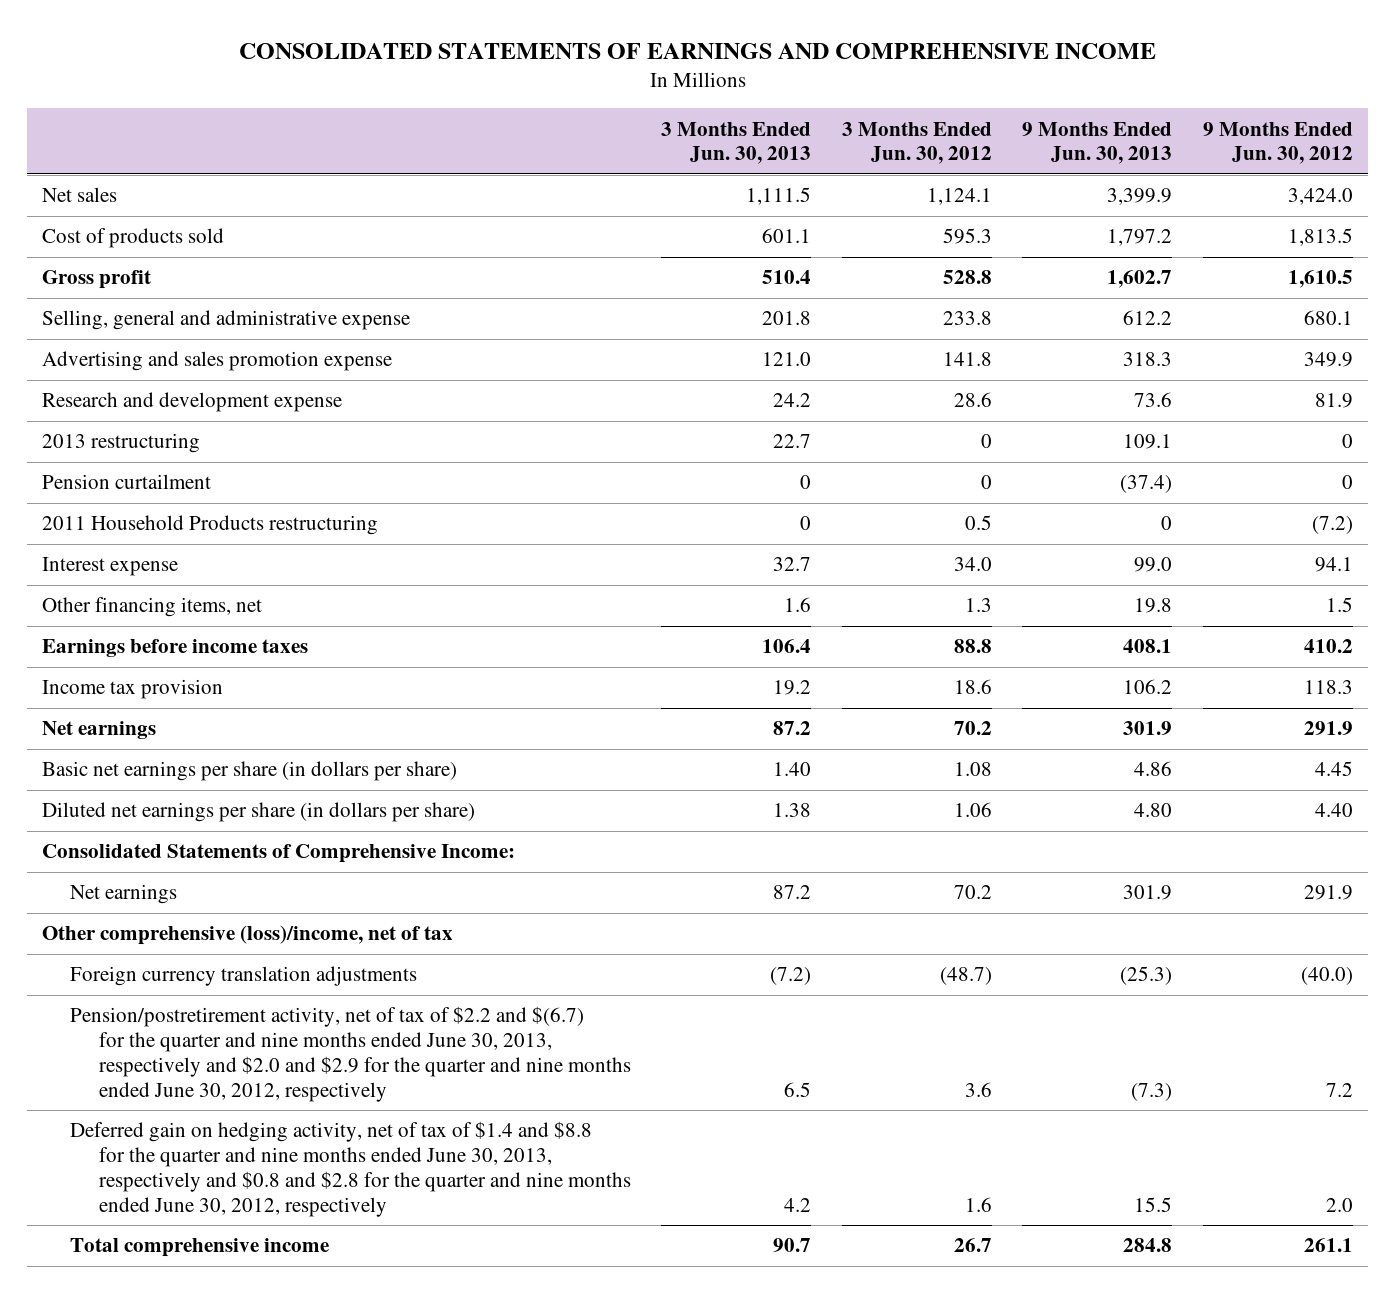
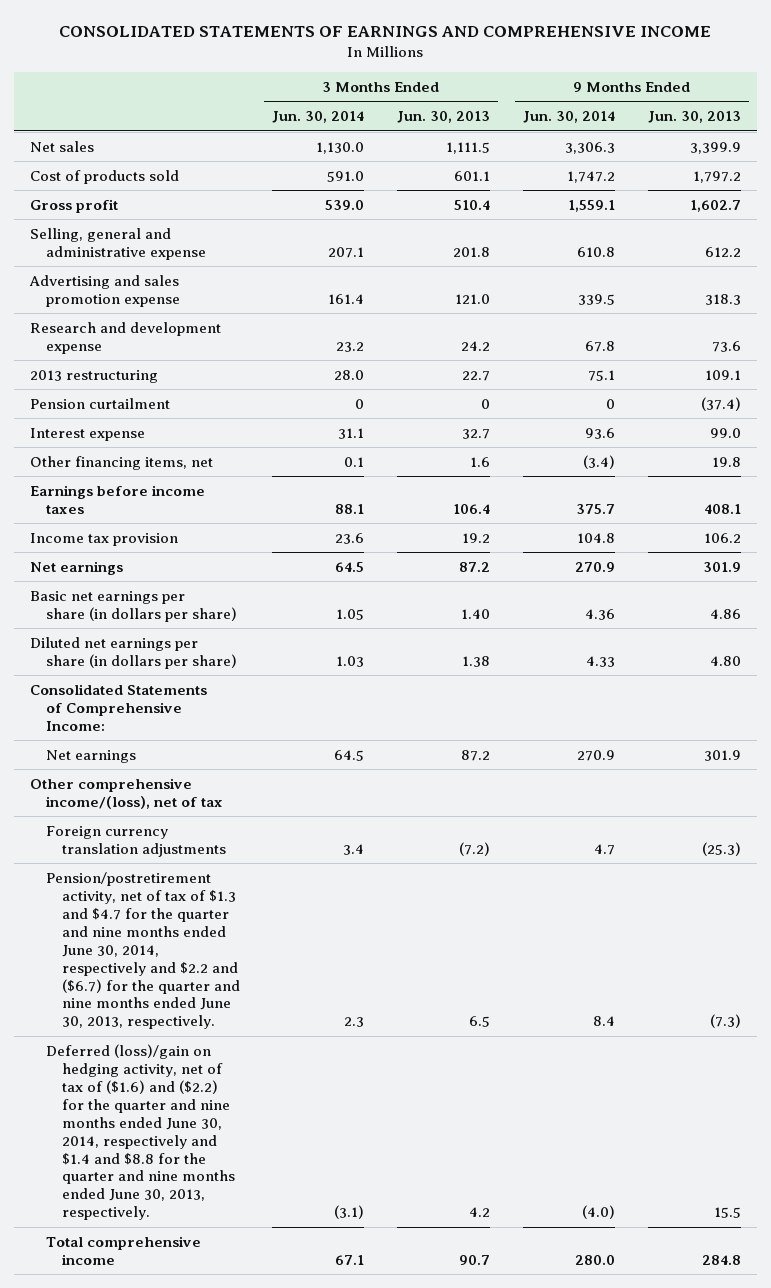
[841,121,992,165] 3 Months Ended Jun. 30, 2012 -> none
[1202,121,1353,165] 9 Months Ended Jun. 30, 2012 -> none
none -> [272,111,365,124] Jun. 30, 2014
none -> [523,111,616,124] Jun. 30, 2014
[42,515,379,536] 2011 Household Products restructuring -> none
[42,925,454,946] Other comprehensive (loss)/income, net of tax -> [29,777,223,809] Other comprehensive income/(loss), net of tax
[70,1006,631,1102] Pension/postretirement activity, net of tax of $2.2 and $(6.7) for the quarter and nine months ended June 30, 2013, respectively and $2.0 and $2.9 for the quarter and nine months ended June 30, 2012, respectively -> [45,871,240,1030] Pension/postretirement activity, net of tax of $1.3 and $4.7 for the quarter and nine months ended June 30, 2014, respectively and $2.2 and ($6.7) for the quarter and nine months ended June 30, 2013, respectively.
[70,1121,631,1217] Deferred gain on hedging activity, net of tax of $1.4 and $8.8 for the quarter and nine months ended June 30, 2013, respectively and $0.8 and $2.8 for the quarter and nine months ended June 30, 2012, respectively -> [45,1043,235,1221] Deferred (loss)/gain on hedging activity, net of tax of ($1.6) and ($2.2) for the quarter and nine months ended June 30, 2014, respectively and $1.4 and $8.8 for the quarter and nine months ended June 30, 2013, respectively.

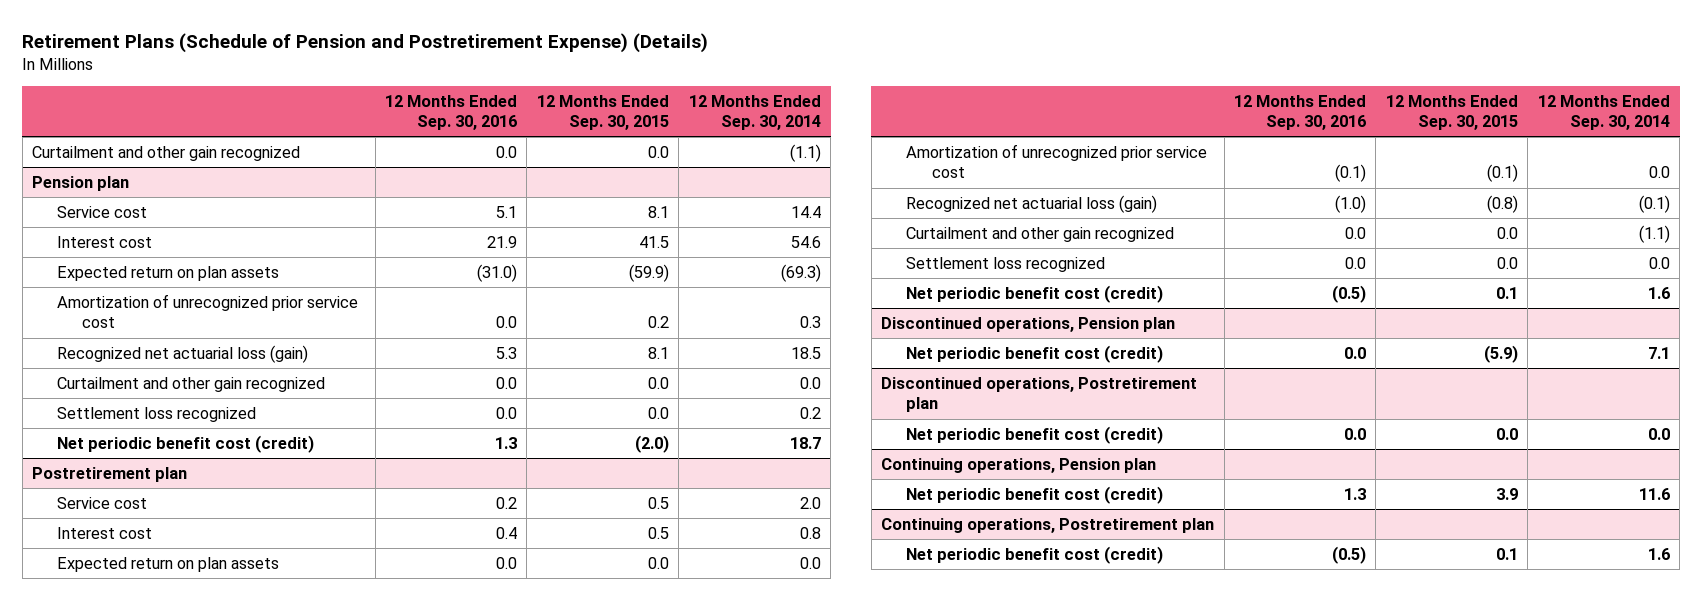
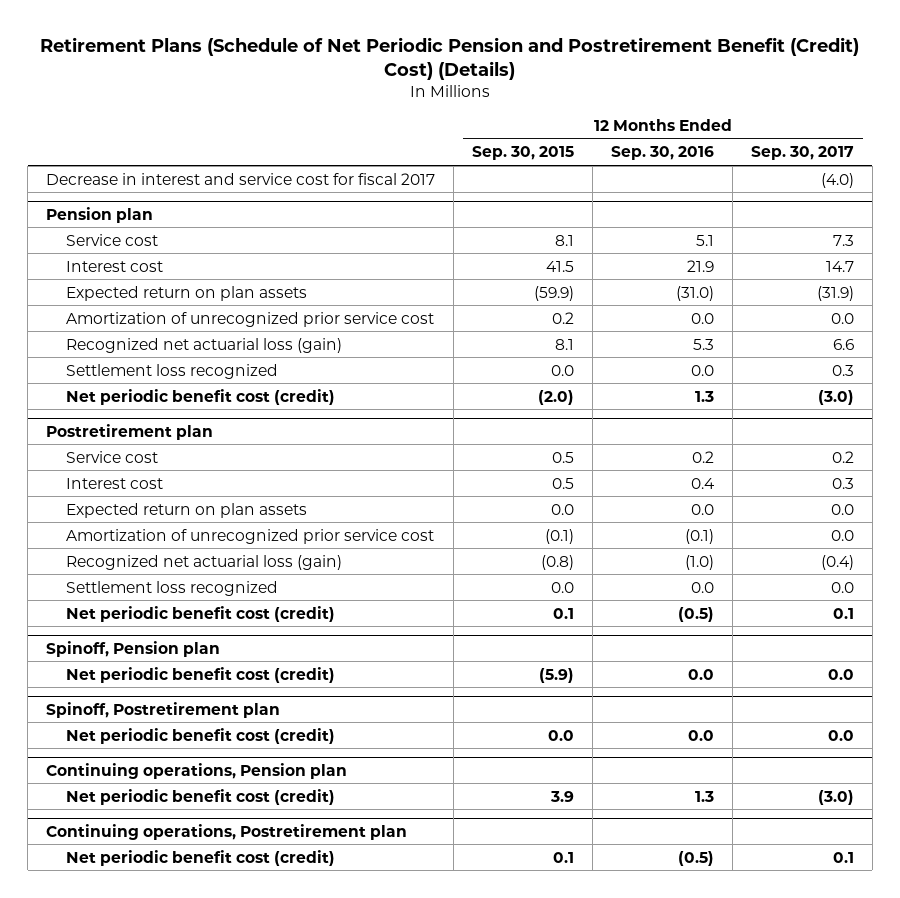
[22,32,709,53] Retirement Plans (Schedule of Pension and Postretirement Expense) (Details) -> [40,36,860,80] Retirement Plans (Schedule of Net Periodic Pension and Postretirement Benefit (Credit) Cost) (Details)
[688,94,821,131] 12 Months Ended Sep. 30, 2014 -> none
none -> [750,146,854,161] Sep. 30, 2017
[32,145,301,161] Curtailment and other gain recognized -> none
none -> [46,172,436,185] Decrease in interest and service cost for fiscal 2017
[57,376,326,392] Curtailment and other gain recognized -> none
[906,226,1175,242] Curtailment and other gain recognized -> none
[881,316,1176,332] Discontinued operations, Pension plan -> none
none -> [46,640,221,657] Spinoff, Pension plan
[881,376,1198,413] Discontinued operations, Postretirement plan -> none
none -> [46,701,281,718] Spinoff, Postretirement plan

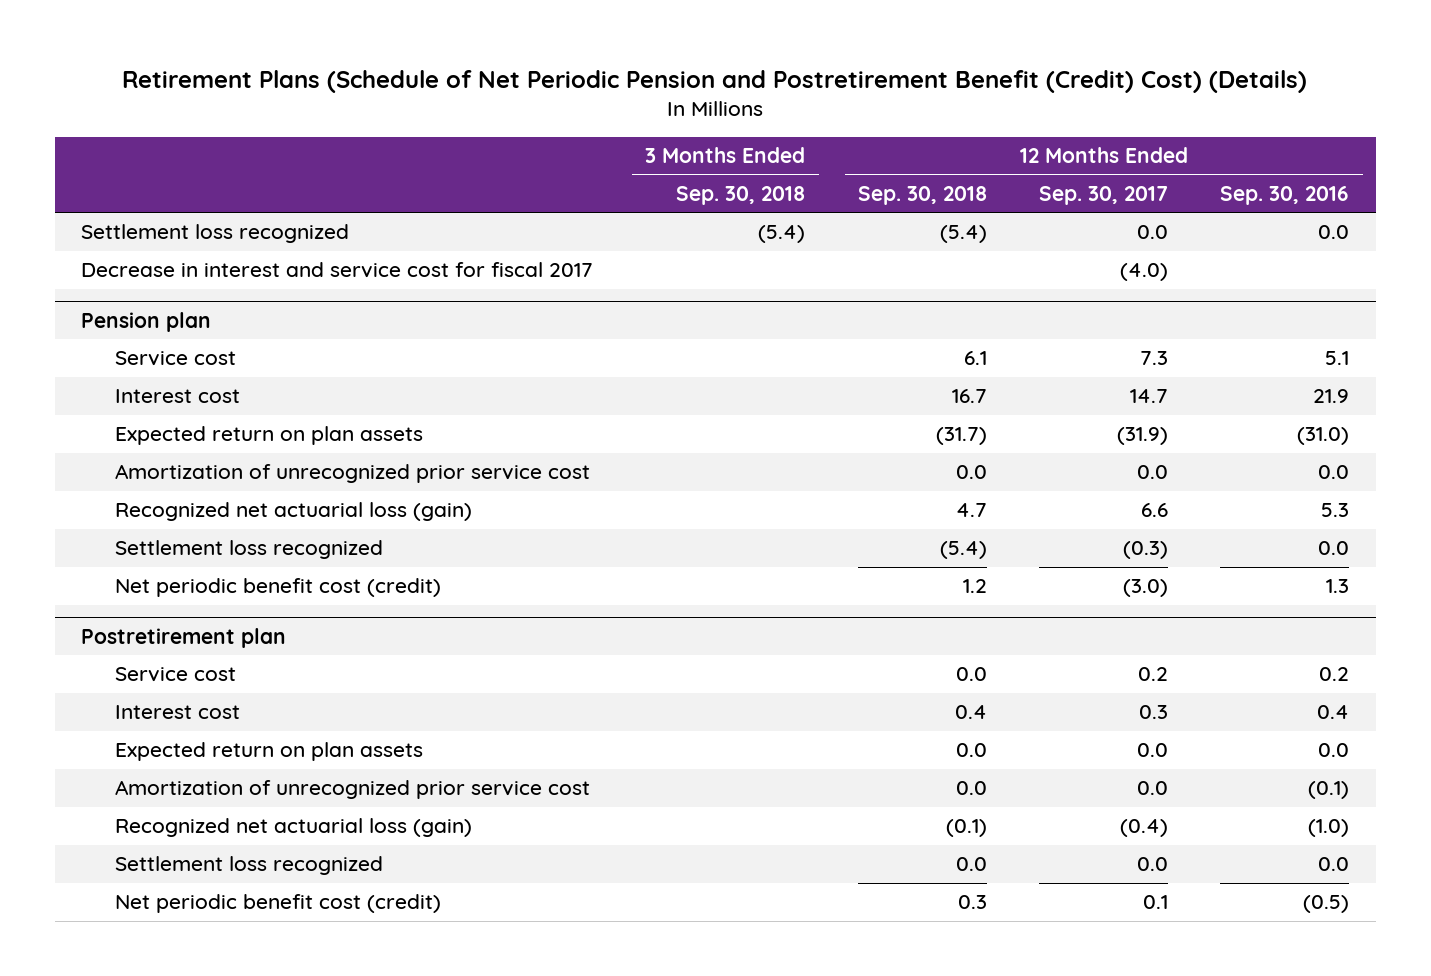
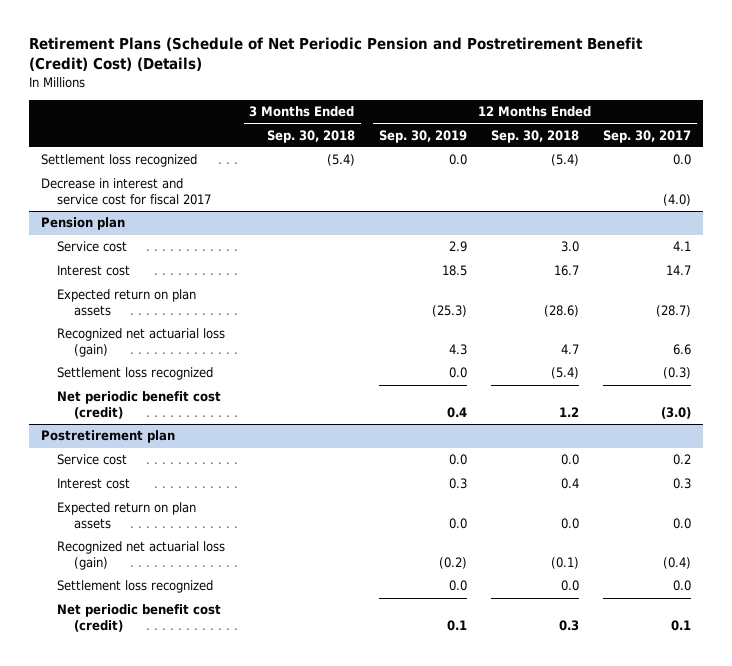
[1220,186,1350,206] Sep. 30, 2016 -> none
none -> [378,129,467,143] Sep. 30, 2019
[963,351,987,366] 6.1 -> [560,241,579,253] 3.0
[1140,351,1169,366] 7.3 -> [672,241,691,252] 4.1
[114,464,590,484] Amortization of unrecognized prior service cost -> none
[935,427,987,446] (31.7) -> [543,304,579,317] (28.6)
[1117,427,1169,446] (31.9) -> [655,304,691,317] (28.7)
[114,780,590,800] Amortization of unrecognized prior service cost -> none

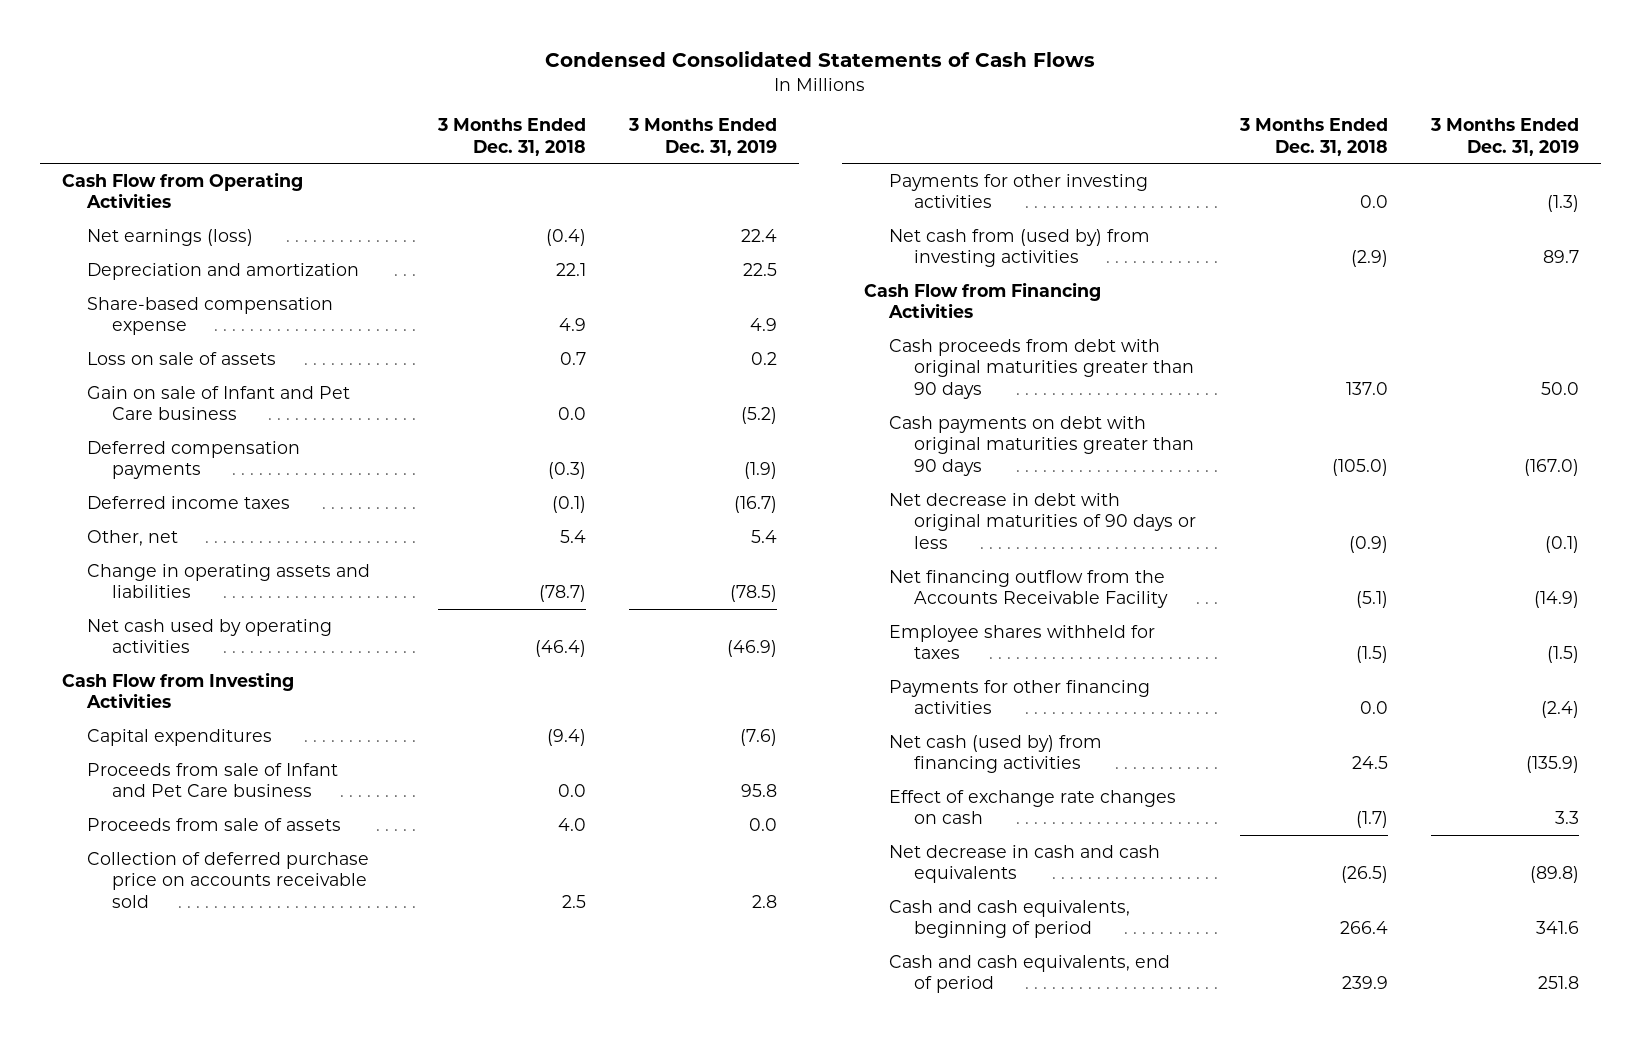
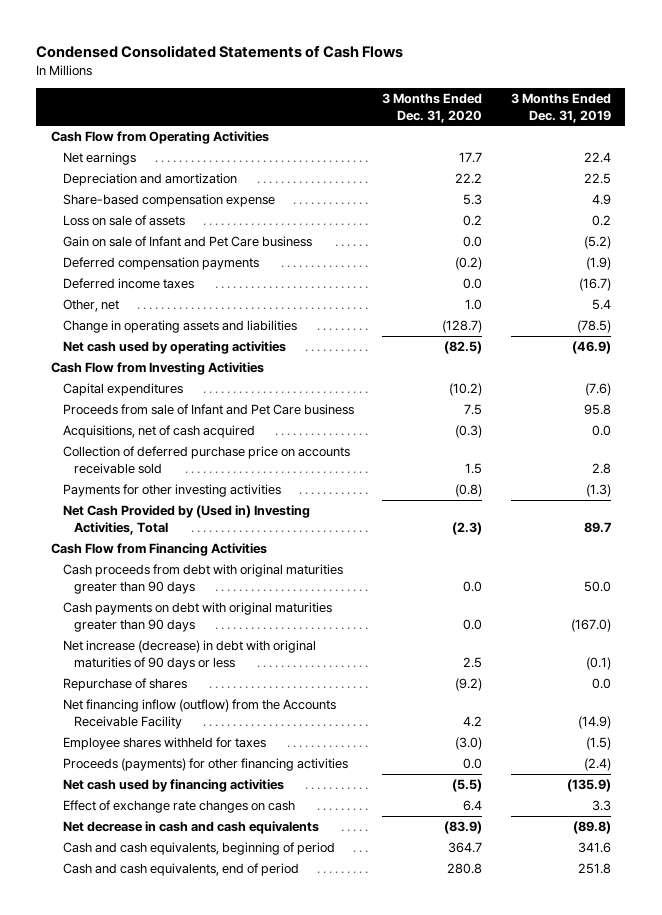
[436,118,586,156] 3 Months Ended Dec. 31, 2018 -> none
none -> [382,93,483,123] 3 Months Ended Dec. 31, 2020
[87,229,254,247] Net earnings (loss) -> [62,152,136,166] Net earnings
[87,818,342,832] Proceeds from sale of assets -> none
none -> [62,425,255,439] Acquisitions, net of cash acquired
[888,229,1150,268] Net cash from (used by) from investing activities -> [62,505,310,535] Net Cash Provided by (Used in) Investing Activities, Total
[888,493,1197,549] Net decrease in debt with original maturities of 90 days or less -> [62,640,316,670] Net increase (decrease) in debt with original maturities of 90 days or less
none -> [62,678,187,692] Repurchase of shares
[888,570,1169,609] Net financing outflow from the Accounts Receivable Facility -> [62,699,336,729] Net financing inflow (outflow) from the Accounts Receivable Facility
[888,680,1150,715] Payments for other financing activities -> [62,758,348,772] Proceeds (payments) for other financing activities
[888,735,1102,774] Net cash (used by) from financing activities -> [62,779,284,793] Net cash used by financing activities

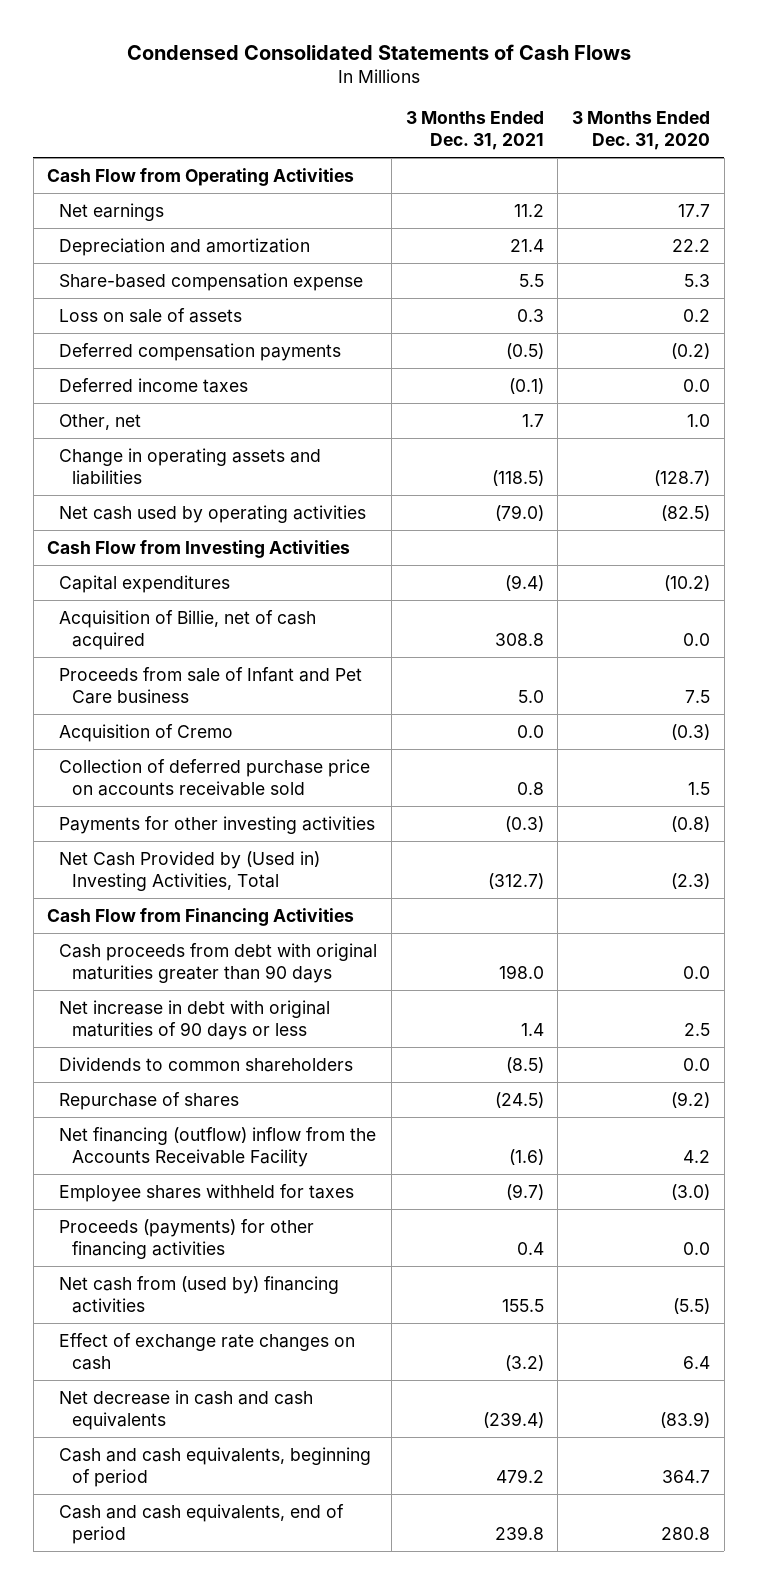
[510,93,611,123] 3 Months Ended Dec. 31, 2019 -> none
none -> [405,111,544,151] 3 Months Ended Dec. 31, 2021
[62,236,312,248] Gain on sale of Infant and Pet Care business -> none
none -> [59,609,317,650] Acquisition of Billie, net of cash acquired
[62,425,255,439] Acquisitions, net of cash acquired -> none
none -> [59,723,234,742] Acquisition of Cremo
[62,602,332,632] Cash payments on debt with original maturities greater than 90 days -> none
[62,640,316,670] Net increase (decrease) in debt with original maturities of 90 days or less -> [59,999,331,1040] Net increase in debt with original maturities of 90 days or less
none -> [59,1056,354,1072] Dividends to common shareholders
[62,699,336,729] Net financing inflow (outflow) from the Accounts Receivable Facility -> [59,1126,377,1167] Net financing (outflow) inflow from the Accounts Receivable Facility
[62,779,284,793] Net cash used by financing activities -> [59,1275,340,1313] Net cash from (used by) financing activities

